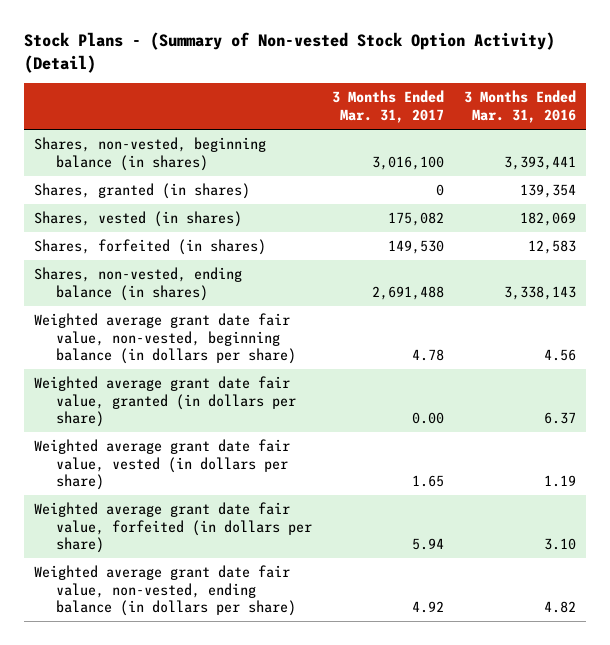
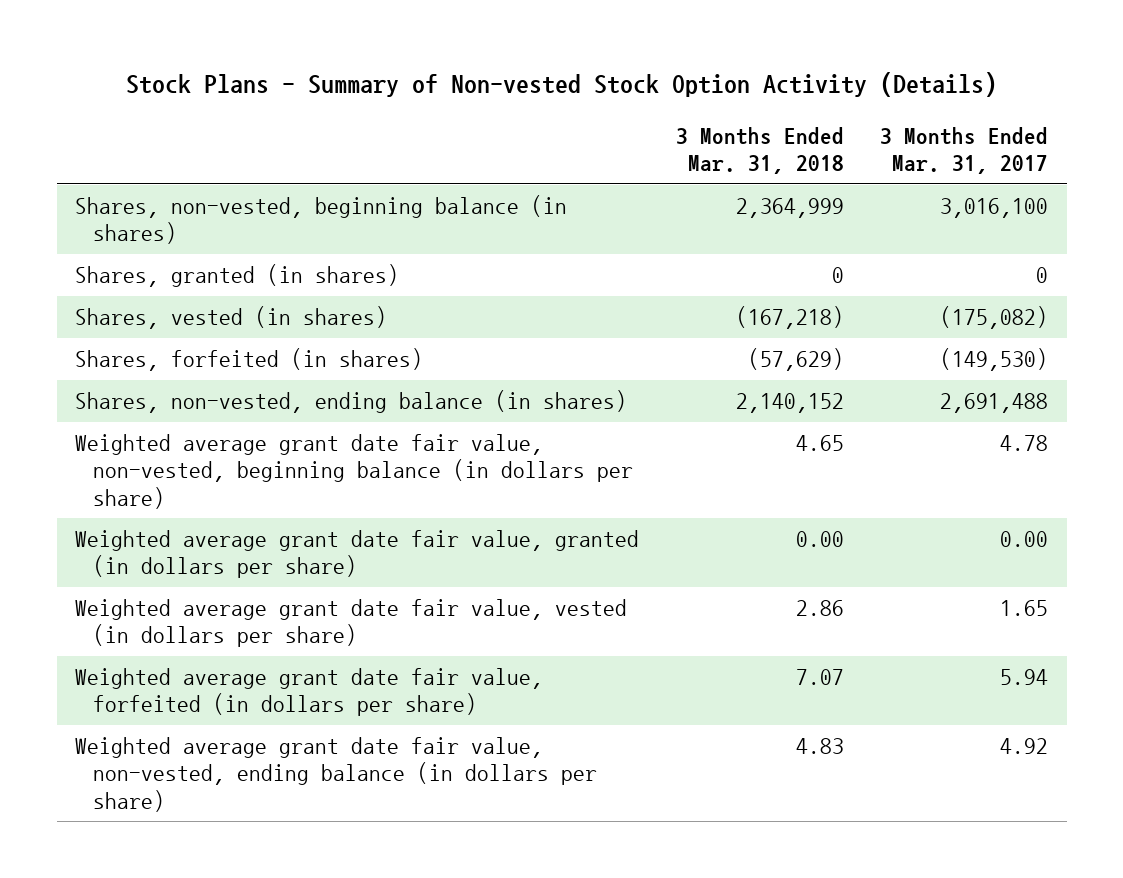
[23,32,555,73] Stock Plans - (Summary of Non-vested Stock Option Activity) (Detail) -> [125,72,997,98] Stock Plans - Summary of Non-vested Stock Option Activity (Details)
[464,90,577,123] 3 Months Ended Mar. 31, 2016 -> none
none -> [675,126,844,175] 3 Months Ended Mar. 31, 2018
[388,212,445,227] 175,082 -> [940,306,1049,330] (175,082)
[388,240,445,255] 149,530 -> [940,348,1049,372] (149,530)

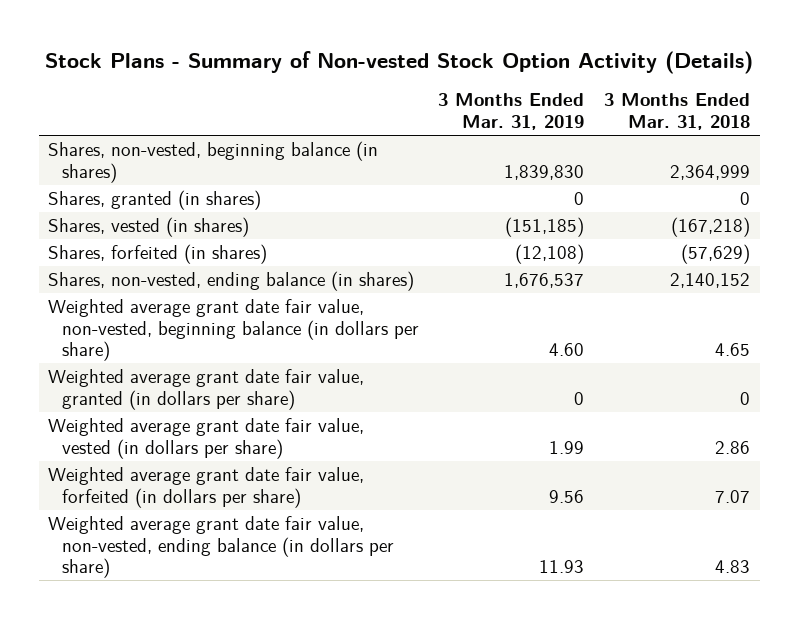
[880,126,1049,175] 3 Months Ended Mar. 31, 2017 -> none
none -> [438,93,585,131] 3 Months Ended Mar. 31, 2019
[795,531,844,548] 0.00 -> [740,391,751,405] 0

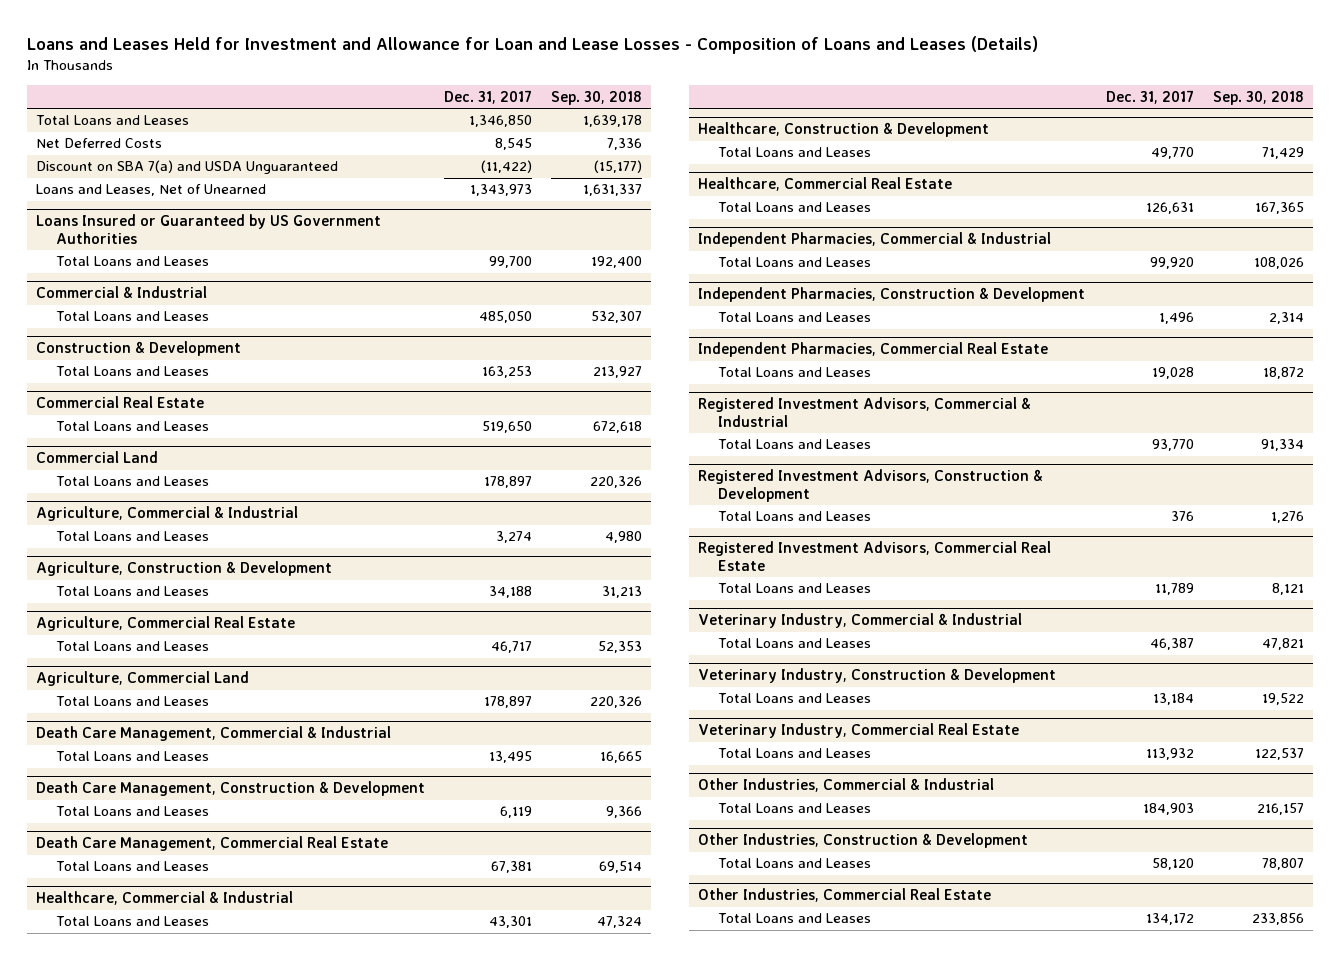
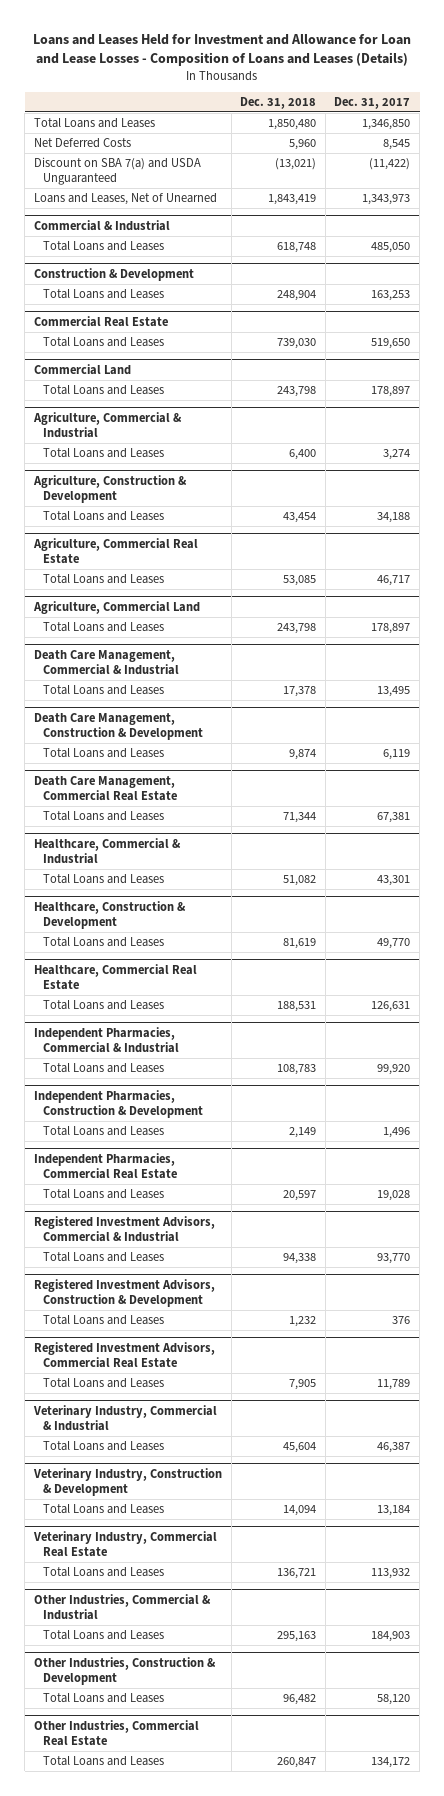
[550,90,642,105] Sep. 30, 2018 -> none
none -> [240,96,317,109] Dec. 31, 2018
[36,214,382,245] Loans Insured or Guaranteed by US Government Authorities -> none
[55,256,209,267] Total Loans and Leases -> none

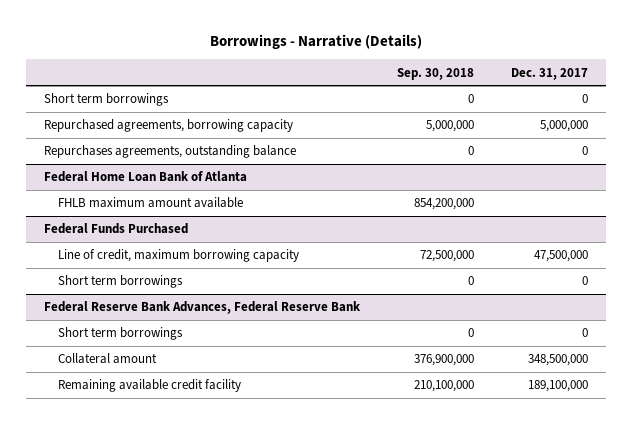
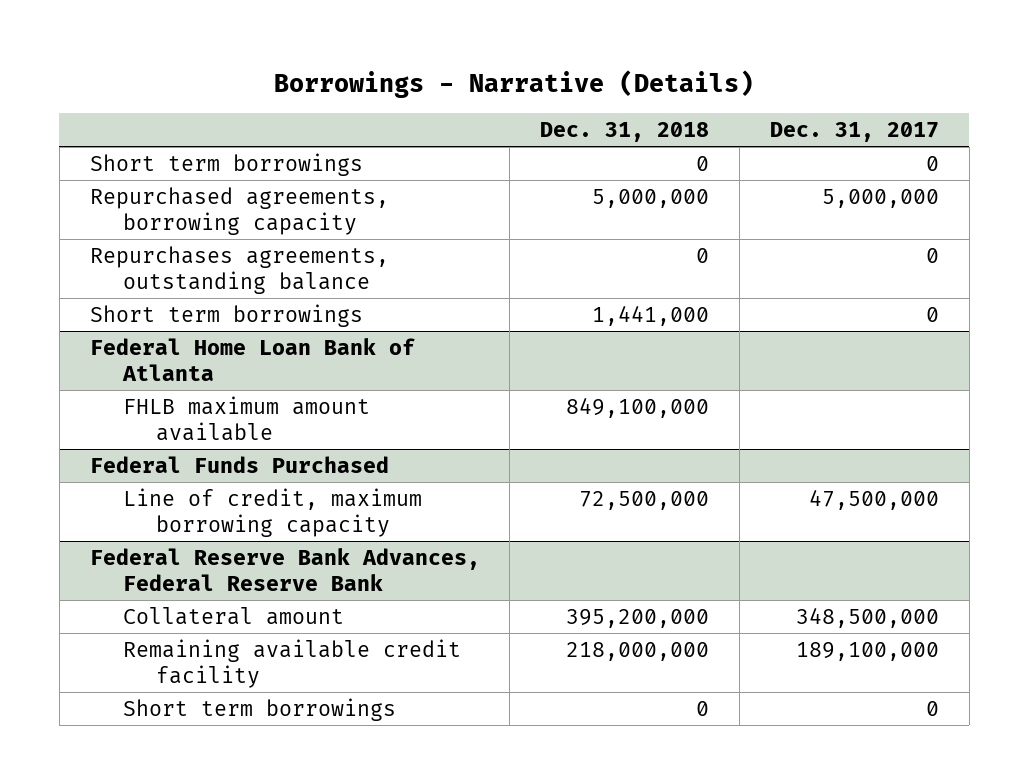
[397,67,475,80] Sep. 30, 2018 -> none
none -> [540,122,710,143] Dec. 31, 2018
none -> [89,303,363,327] Short term borrowings
[58,275,184,289] Short term borrowings -> none
[58,327,184,341] Short term borrowings -> [122,697,396,721] Short term borrowings

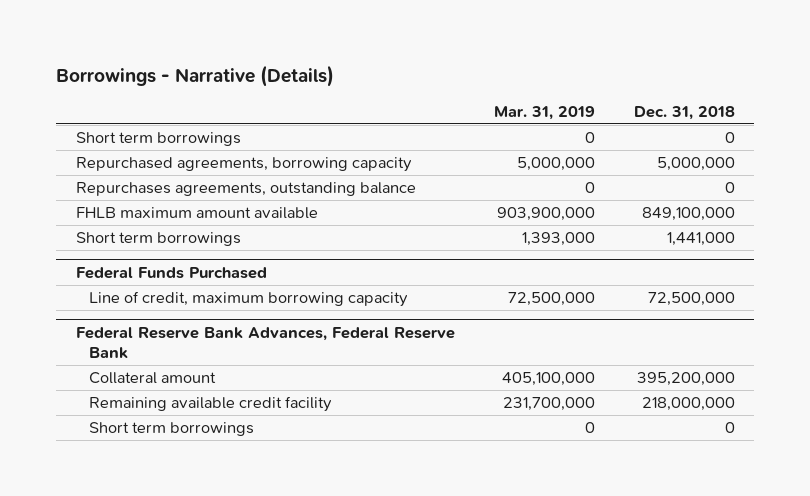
[769,122,939,143] Dec. 31, 2017 -> none
none -> [493,105,595,120] Mar. 31, 2019
[89,337,415,382] Federal Home Loan Bank of Atlanta -> none
[89,303,363,327] Short term borrowings -> [75,232,241,247] Short term borrowings

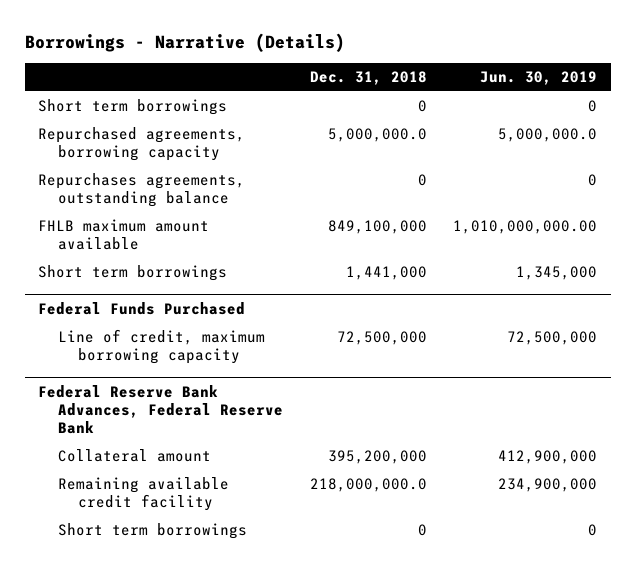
[493,105,595,120] Mar. 31, 2019 -> none
none -> [480,71,598,86] Jun. 30, 2019
[656,157,735,172] 5,000,000 -> [327,128,427,143] 5,000,000.0
[641,397,735,412] 218,000,000 -> [309,478,427,493] 218,000,000.0

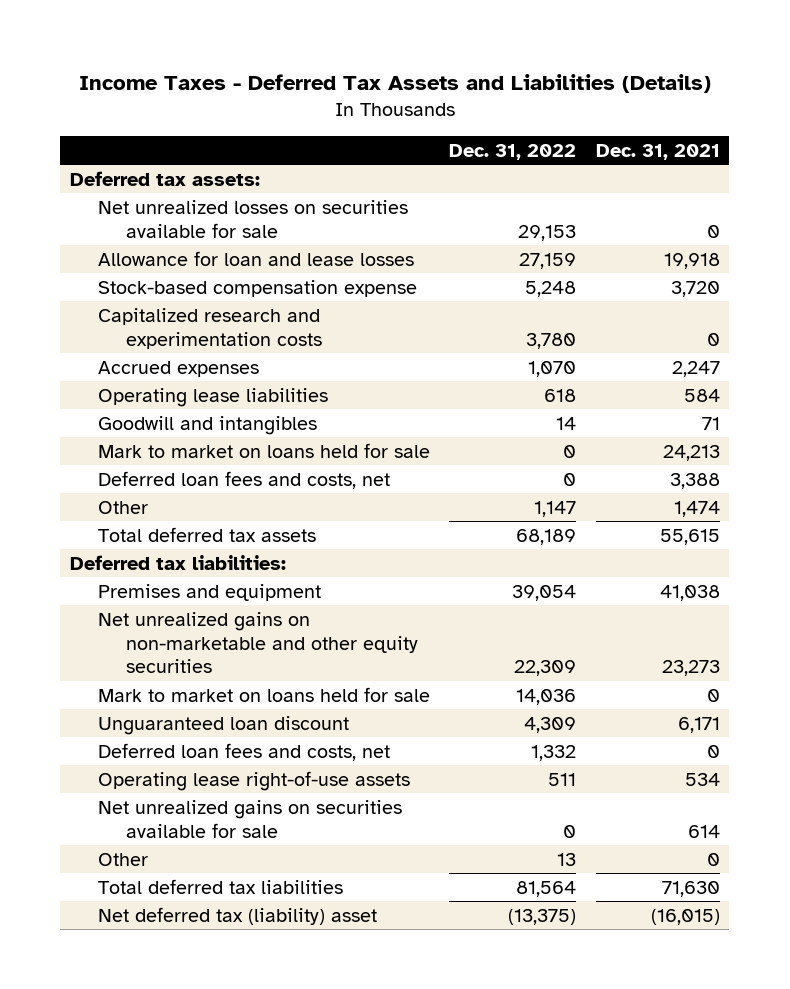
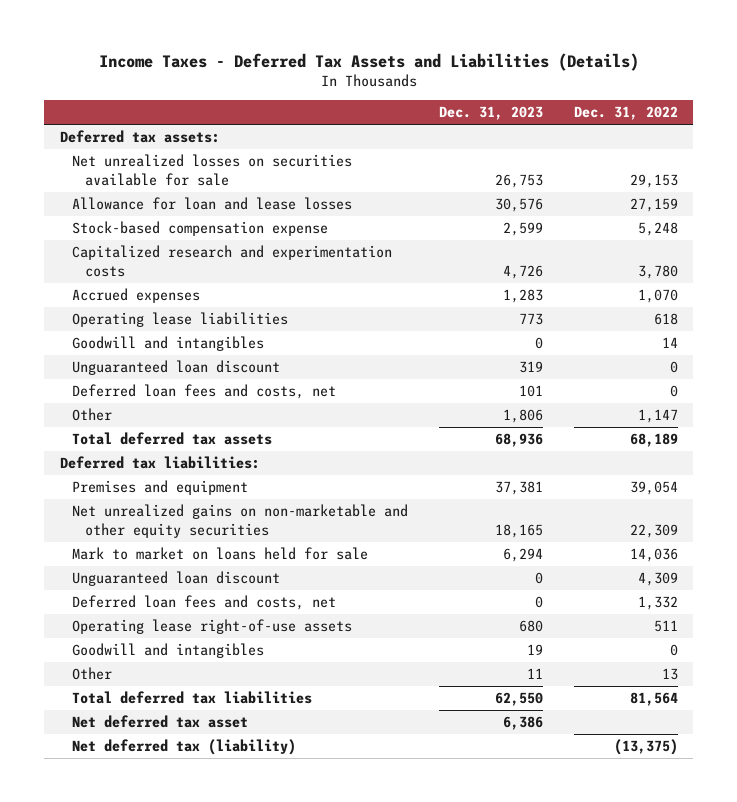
[595,143,720,160] Dec. 31, 2021 -> none
none -> [438,106,543,121] Dec. 31, 2023
[98,442,431,458] Mark to market on loans held for sale -> none
none -> [72,360,281,376] Unguaranteed loan discount
[98,799,403,838] Net unrealized gains on securities available for sale -> none
none -> [72,643,265,659] Goodwill and intangibles
none -> [72,715,249,729] Net deferred tax asset
[98,906,378,925] Net deferred tax (liability) asset -> [72,739,297,756] Net deferred tax (liability)

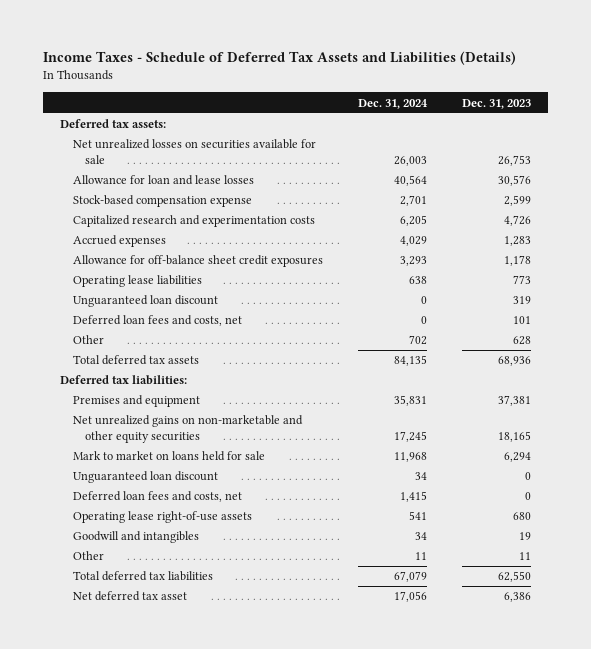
[98,52,639,71] Income Taxes - Deferred Tax Assets and Liabilities (Details) -> [42,51,516,66] Income Taxes - Schedule of Deferred Tax Assets and Liabilities (Details)
[573,106,678,121] Dec. 31, 2022 -> none
none -> [357,98,428,109] Dec. 31, 2024
none -> [72,255,323,268] Allowance for off-balance sheet credit exposures
[72,336,265,352] Goodwill and intangibles -> none
[502,409,543,424] 1,806 -> [512,336,531,346] 628
[72,739,297,756] Net deferred tax (liability) -> none

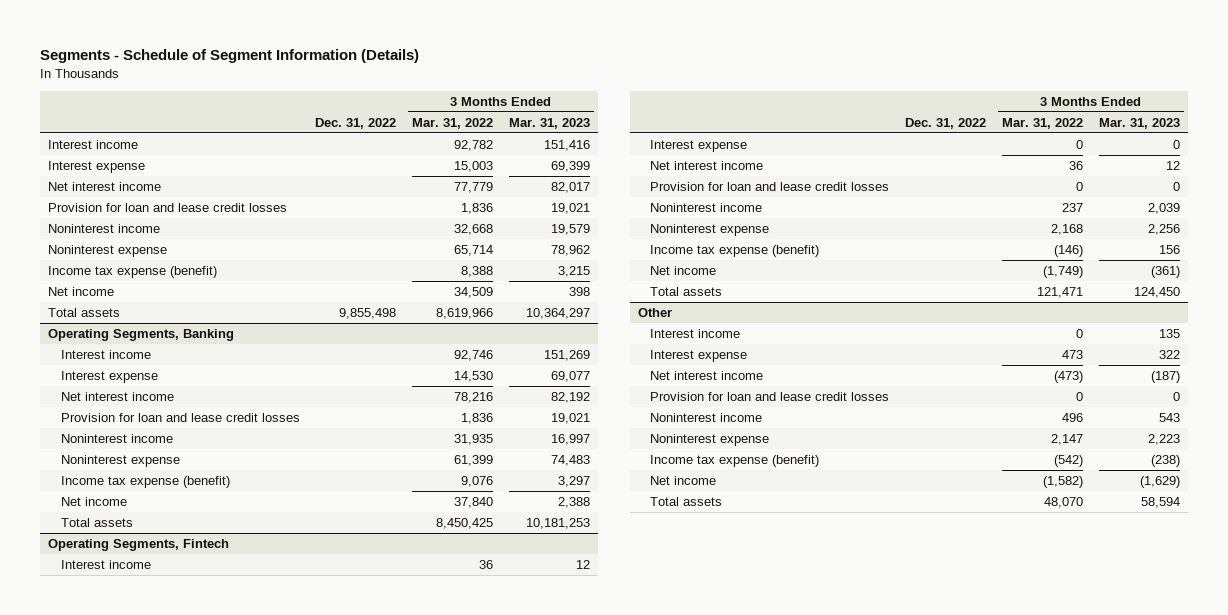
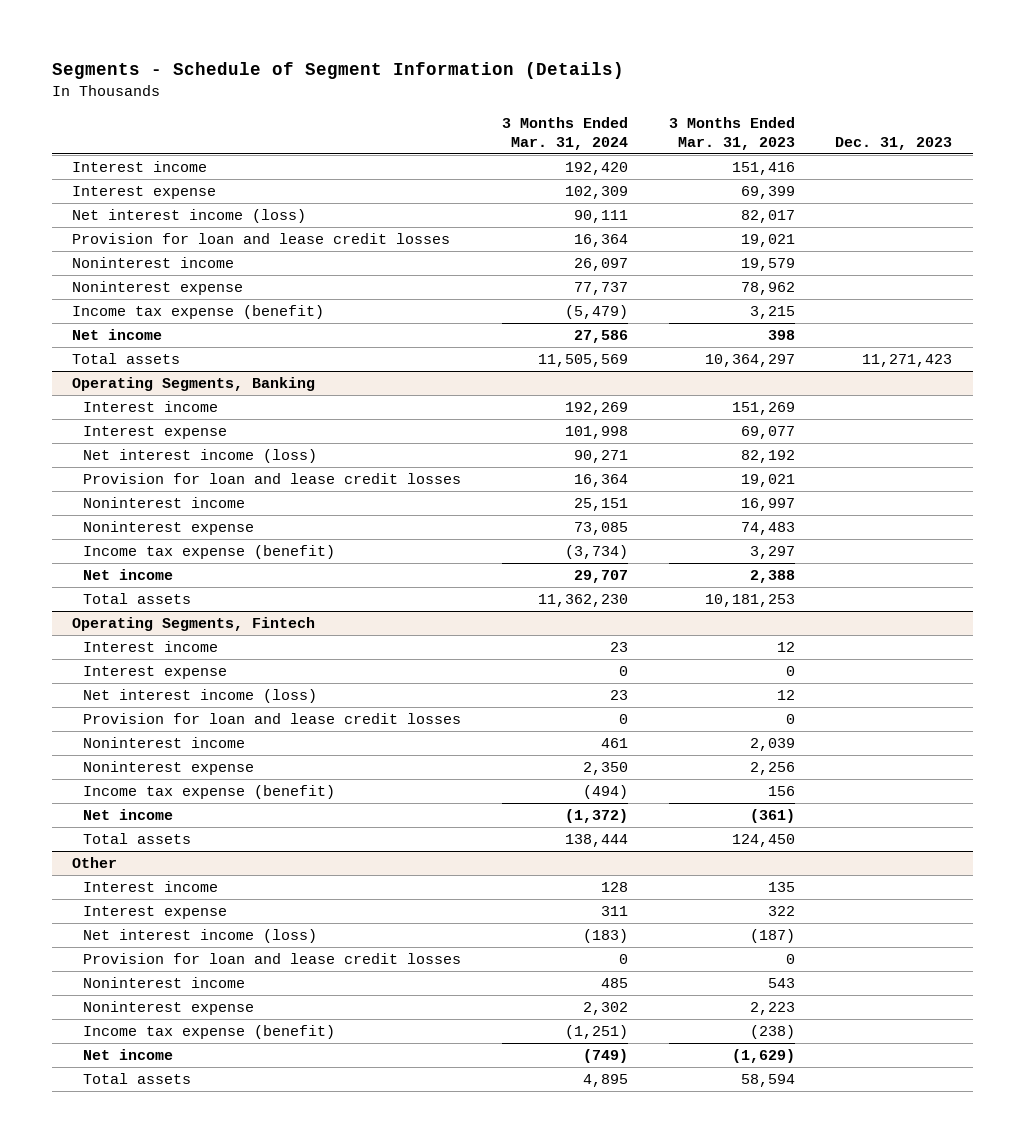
[315,117,397,129] Dec. 31, 2022 -> none
[412,117,494,129] Mar. 31, 2022 -> none
none -> [501,116,628,150] 3 Months Ended Mar. 31, 2024
none -> [835,136,953,150] Dec. 31, 2023
[48,181,162,191] Net interest income -> [72,208,307,223] Net interest income (loss)
[60,391,174,401] Net interest income -> [83,448,318,463] Net interest income (loss)
[650,160,764,170] Net interest income -> [83,688,318,703] Net interest income (loss)
[650,370,764,380] Net interest income -> [83,928,318,943] Net interest income (loss)

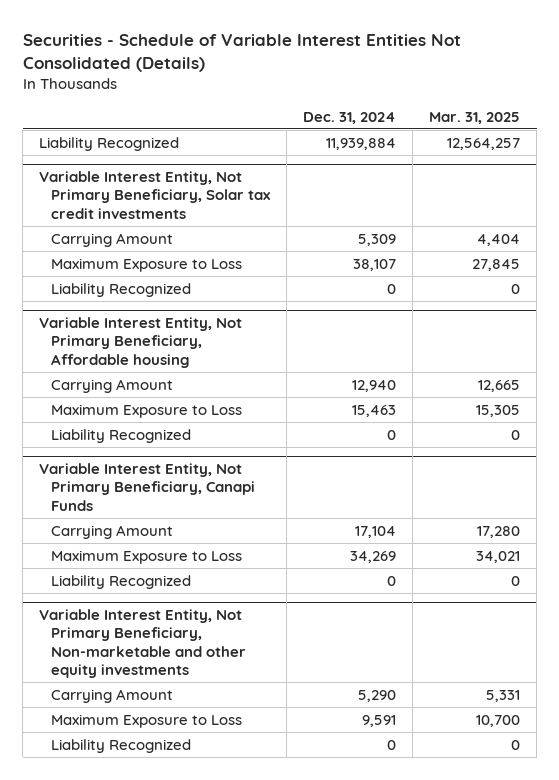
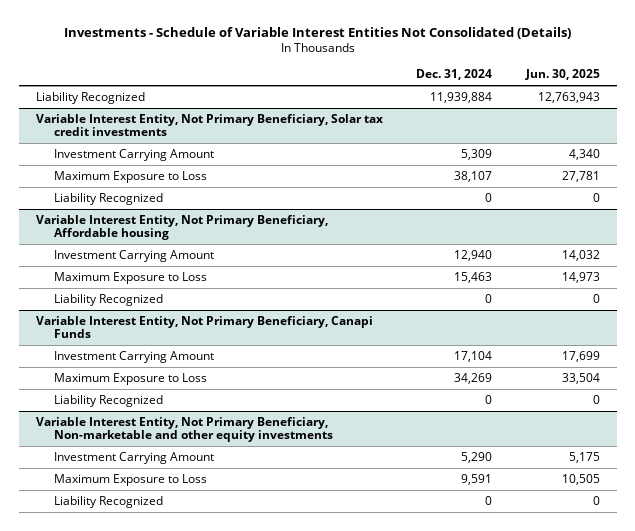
[22,33,461,72] Securities - Schedule of Variable Interest Entities Not Consolidated (Details) -> [63,26,571,39] Investments - Schedule of Variable Interest Entities Not Consolidated (Details)
[429,111,521,124] Mar. 31, 2025 -> none
none -> [524,69,600,81] Jun. 30, 2025
[50,232,173,247] Carrying Amount -> [53,148,214,161] Investment Carrying Amount
[50,378,173,393] Carrying Amount -> [53,249,214,262] Investment Carrying Amount
[50,524,173,539] Carrying Amount -> [53,350,214,363] Investment Carrying Amount
[50,688,173,703] Carrying Amount -> [53,451,214,464] Investment Carrying Amount

